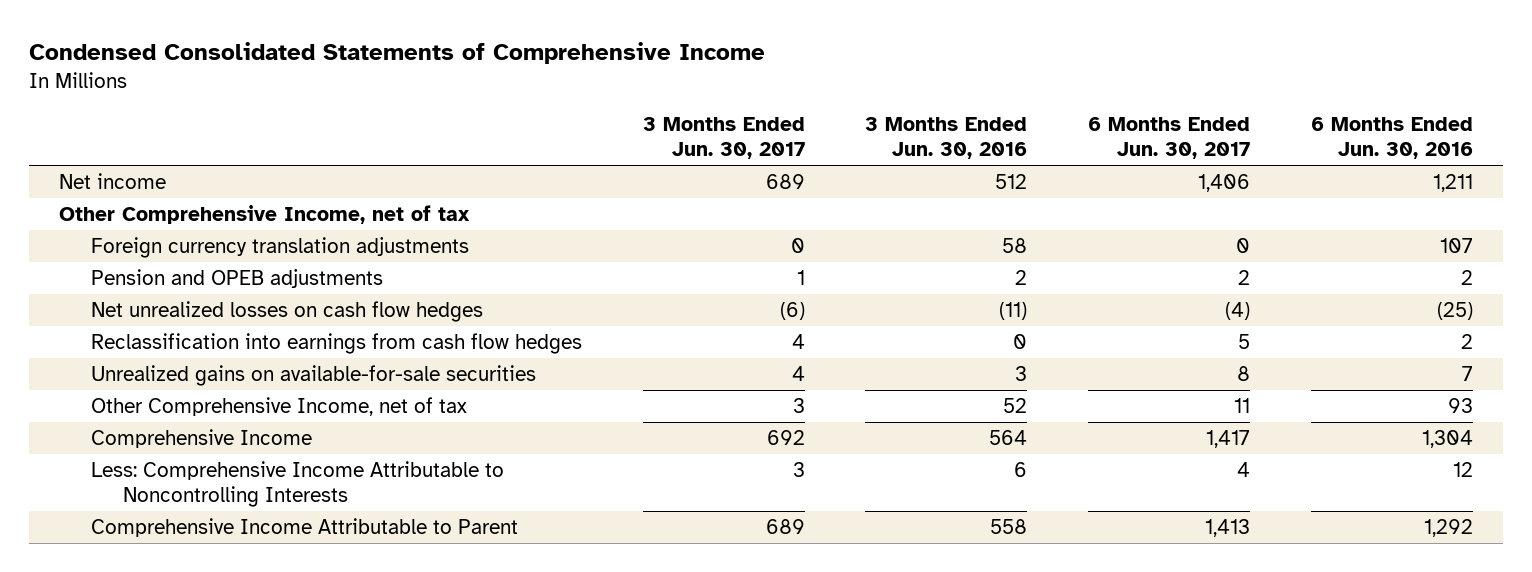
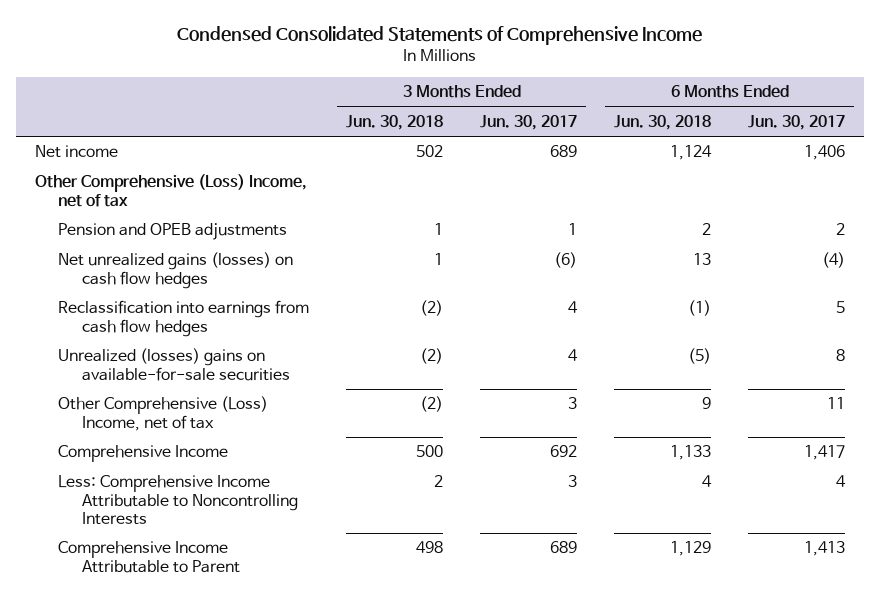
[865,117,1028,160] 3 Months Ended Jun. 30, 2016 -> none
[1310,117,1473,160] 6 Months Ended Jun. 30, 2016 -> none
none -> [346,114,444,130] Jun. 30, 2018
none -> [614,114,712,130] Jun. 30, 2018
[90,237,469,259] Foreign currency translation adjustments -> none
[59,205,471,225] Other Comprehensive Income, net of tax -> [34,174,307,207] Other Comprehensive (Loss) Income, net of tax
[90,301,483,323] Net unrealized losses on cash flow hedges -> [58,252,294,289] Net unrealized gains (losses) on cash flow hedges
[90,365,536,387] Unrealized gains on available-for-sale securities -> [58,348,290,381] Unrealized (losses) gains on available-for-sale securities
[90,397,467,417] Other Comprehensive Income, net of tax -> [58,396,269,431] Other Comprehensive (Loss) Income, net of tax

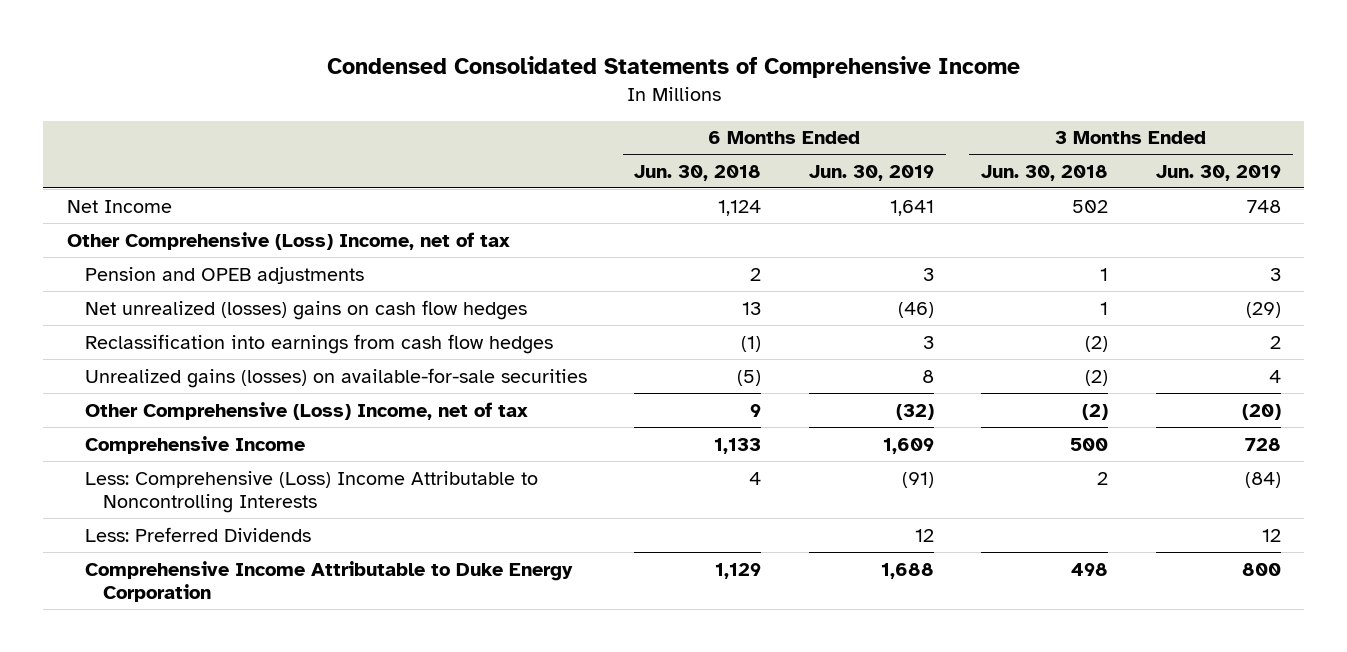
[480,114,578,130] Jun. 30, 2017 -> none
[748,114,846,130] Jun. 30, 2017 -> none
none -> [808,164,934,181] Jun. 30, 2019
none -> [1155,164,1281,181] Jun. 30, 2019
[34,145,118,159] Net income -> [66,199,172,213] Net Income
[58,252,294,289] Net unrealized gains (losses) on cash flow hedges -> [84,299,527,320] Net unrealized (losses) gains on cash flow hedges
[58,348,290,381] Unrealized (losses) gains on available-for-sale securities -> [84,367,587,388] Unrealized gains (losses) on available-for-sale securities
[58,475,298,525] Less: Comprehensive Income Attributable to Noncontrolling Interests -> [84,470,538,513] Less: Comprehensive (Loss) Income Attributable to Noncontrolling Interests
none -> [84,526,311,542] Less: Preferred Dividends
[58,541,240,573] Comprehensive Income Attributable to Parent -> [84,560,573,602] Comprehensive Income Attributable to Duke Energy Corporation

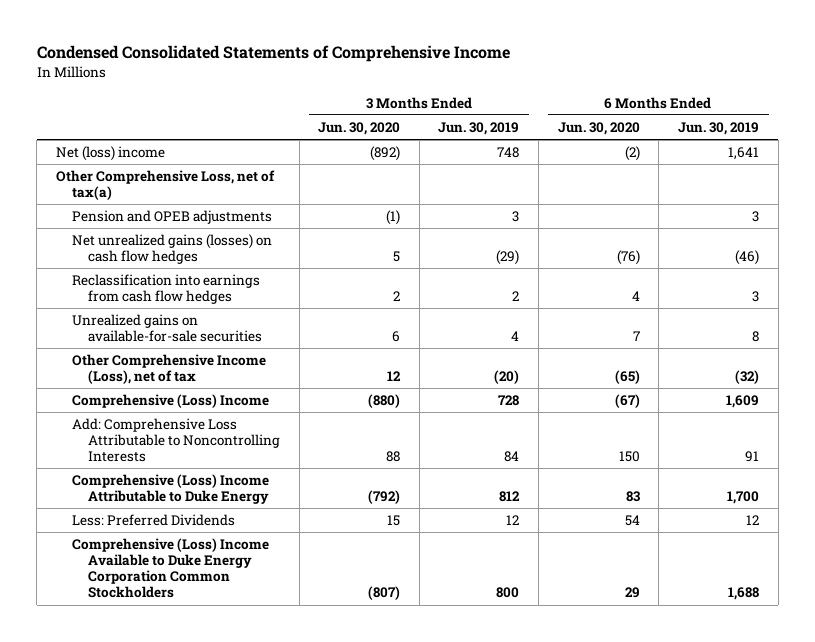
[634,164,762,181] Jun. 30, 2018 -> none
[981,164,1109,181] Jun. 30, 2018 -> none
none -> [318,121,401,135] Jun. 30, 2020
none -> [557,121,640,135] Jun. 30, 2020
[66,199,172,213] Net Income -> [55,146,165,162] Net (loss) income
[66,231,510,250] Other Comprehensive (Loss) Income, net of tax -> [55,170,275,201] Other Comprehensive Loss, net of tax(a)
[84,299,527,320] Net unrealized (losses) gains on cash flow hedges -> [71,234,272,265] Net unrealized gains (losses) on cash flow hedges
[84,367,587,388] Unrealized gains (losses) on available-for-sale securities -> [71,314,262,343] Unrealized gains on available-for-sale securities
[84,401,528,420] Other Comprehensive (Loss) Income, net of tax -> [71,354,266,385] Other Comprehensive Income (Loss), net of tax
[84,435,305,454] Comprehensive Income -> [71,394,269,409] Comprehensive (Loss) Income
[84,470,538,513] Less: Comprehensive (Loss) Income Attributable to Noncontrolling Interests -> [71,418,280,463] Add: Comprehensive Loss Attributable to Noncontrolling Interests
[901,471,934,488] (91) -> [745,451,760,463] 91
[1244,471,1281,488] (84) -> [504,451,520,463] 84
none -> [71,474,269,505] Comprehensive (Loss) Income Attributable to Duke Energy
[84,560,573,602] Comprehensive Income Attributable to Duke Energy Corporation -> [71,538,269,599] Comprehensive (Loss) Income Available to Duke Energy Corporation Common Stockholders

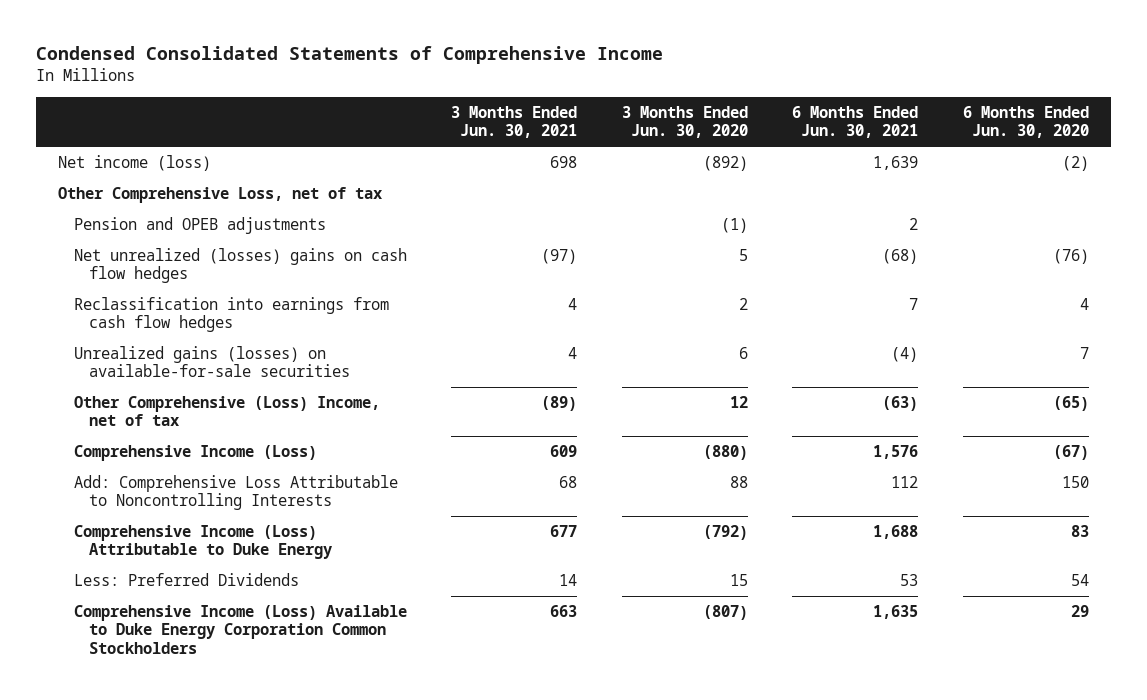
[438,121,520,135] Jun. 30, 2019 -> none
[678,121,760,135] Jun. 30, 2019 -> none
none -> [451,105,578,139] 3 Months Ended Jun. 30, 2021
none -> [792,105,919,139] 6 Months Ended Jun. 30, 2021
[55,146,165,162] Net (loss) income -> [58,155,212,172] Net income (loss)
[55,170,275,201] Other Comprehensive Loss, net of tax(a) -> [58,187,383,204] Other Comprehensive Loss, net of tax
[71,234,272,265] Net unrealized gains (losses) on cash flow hedges -> [73,248,407,284] Net unrealized (losses) gains on cash flow hedges
[71,314,262,343] Unrealized gains on available-for-sale securities -> [73,346,351,378] Unrealized gains (losses) on available-for-sale securities
[71,354,266,385] Other Comprehensive Income (Loss), net of tax -> [73,396,380,427] Other Comprehensive (Loss) Income, net of tax
[71,394,269,409] Comprehensive (Loss) Income -> [73,445,317,462] Comprehensive Income (Loss)
[71,474,269,505] Comprehensive (Loss) Income Attributable to Duke Energy -> [73,525,333,560] Comprehensive Income (Loss) Attributable to Duke Energy
[71,538,269,599] Comprehensive (Loss) Income Available to Duke Energy Corporation Common Stockholders -> [73,605,407,654] Comprehensive Income (Loss) Available to Duke Energy Corporation Common Stockholders

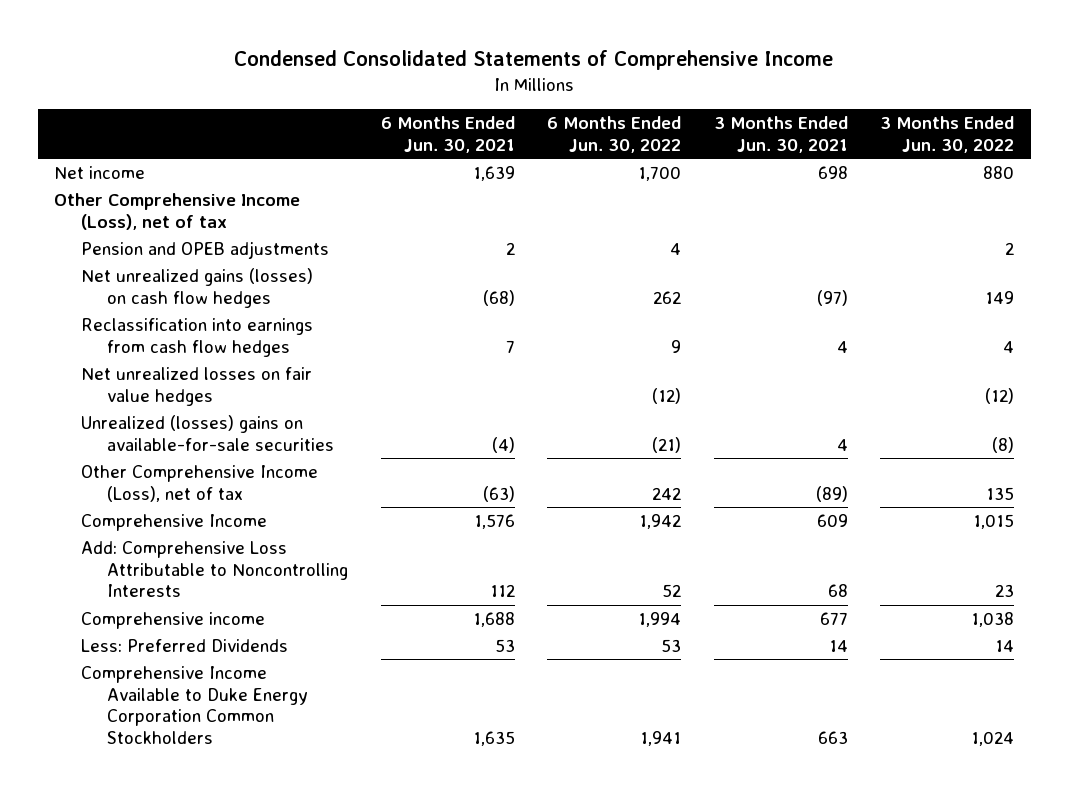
[621,105,748,139] 3 Months Ended Jun. 30, 2020 -> none
[962,105,1089,139] 6 Months Ended Jun. 30, 2020 -> none
none -> [547,116,682,153] 6 Months Ended Jun. 30, 2022
none -> [880,116,1015,153] 3 Months Ended Jun. 30, 2022
[58,155,212,172] Net income (loss) -> [54,165,146,179] Net income
[58,187,383,204] Other Comprehensive Loss, net of tax -> [54,192,301,230] Other Comprehensive Income (Loss), net of tax
[73,248,407,284] Net unrealized (losses) gains on cash flow hedges -> [80,267,313,308] Net unrealized gains (losses) on cash flow hedges
none -> [80,366,312,406] Net unrealized losses on fair value hedges
[73,346,351,378] Unrealized gains (losses) on available-for-sale securities -> [80,414,335,451] Unrealized (losses) gains on available-for-sale securities
[73,396,380,427] Other Comprehensive (Loss) Income, net of tax -> [80,464,318,502] Other Comprehensive Income (Loss), net of tax
[73,445,317,462] Comprehensive Income (Loss) -> [80,513,267,531] Comprehensive Income
[73,525,333,560] Comprehensive Income (Loss) Attributable to Duke Energy -> [80,611,265,629] Comprehensive income
[73,605,407,654] Comprehensive Income (Loss) Available to Duke Energy Corporation Common Stockholders -> [80,665,309,745] Comprehensive Income Available to Duke Energy Corporation Common Stockholders

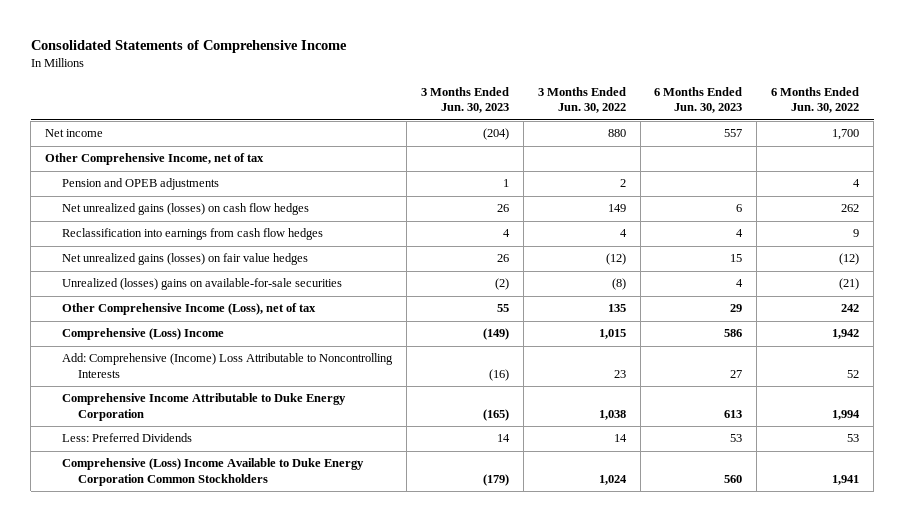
[234,50,834,71] Condensed Consolidated Statements of Comprehensive Income -> [30,40,347,54] Consolidated Statements of Comprehensive Income
[380,116,515,153] 6 Months Ended Jun. 30, 2021 -> none
[713,116,848,153] 3 Months Ended Jun. 30, 2021 -> none
none -> [420,87,509,114] 3 Months Ended Jun. 30, 2023
none -> [654,87,743,114] 6 Months Ended Jun. 30, 2023
[54,192,301,230] Other Comprehensive Income (Loss), net of tax -> [45,153,265,166] Other Comprehensive Income, net of tax
[80,366,312,406] Net unrealized losses on fair value hedges -> [61,253,308,266] Net unrealized gains (losses) on fair value hedges
[80,513,267,531] Comprehensive Income -> [61,328,224,341] Comprehensive (Loss) Income
[80,540,349,598] Add: Comprehensive Loss Attributable to Noncontrolling Interests -> [61,353,393,378] Add: Comprehensive (Income) Loss Attributable to Noncontrolling Interests
[80,611,265,629] Comprehensive income -> [61,393,346,421] Comprehensive Income Attributable to Duke Energy Corporation
[80,665,309,745] Comprehensive Income Available to Duke Energy Corporation Common Stockholders -> [61,458,364,486] Comprehensive (Loss) Income Available to Duke Energy Corporation Common Stockholders

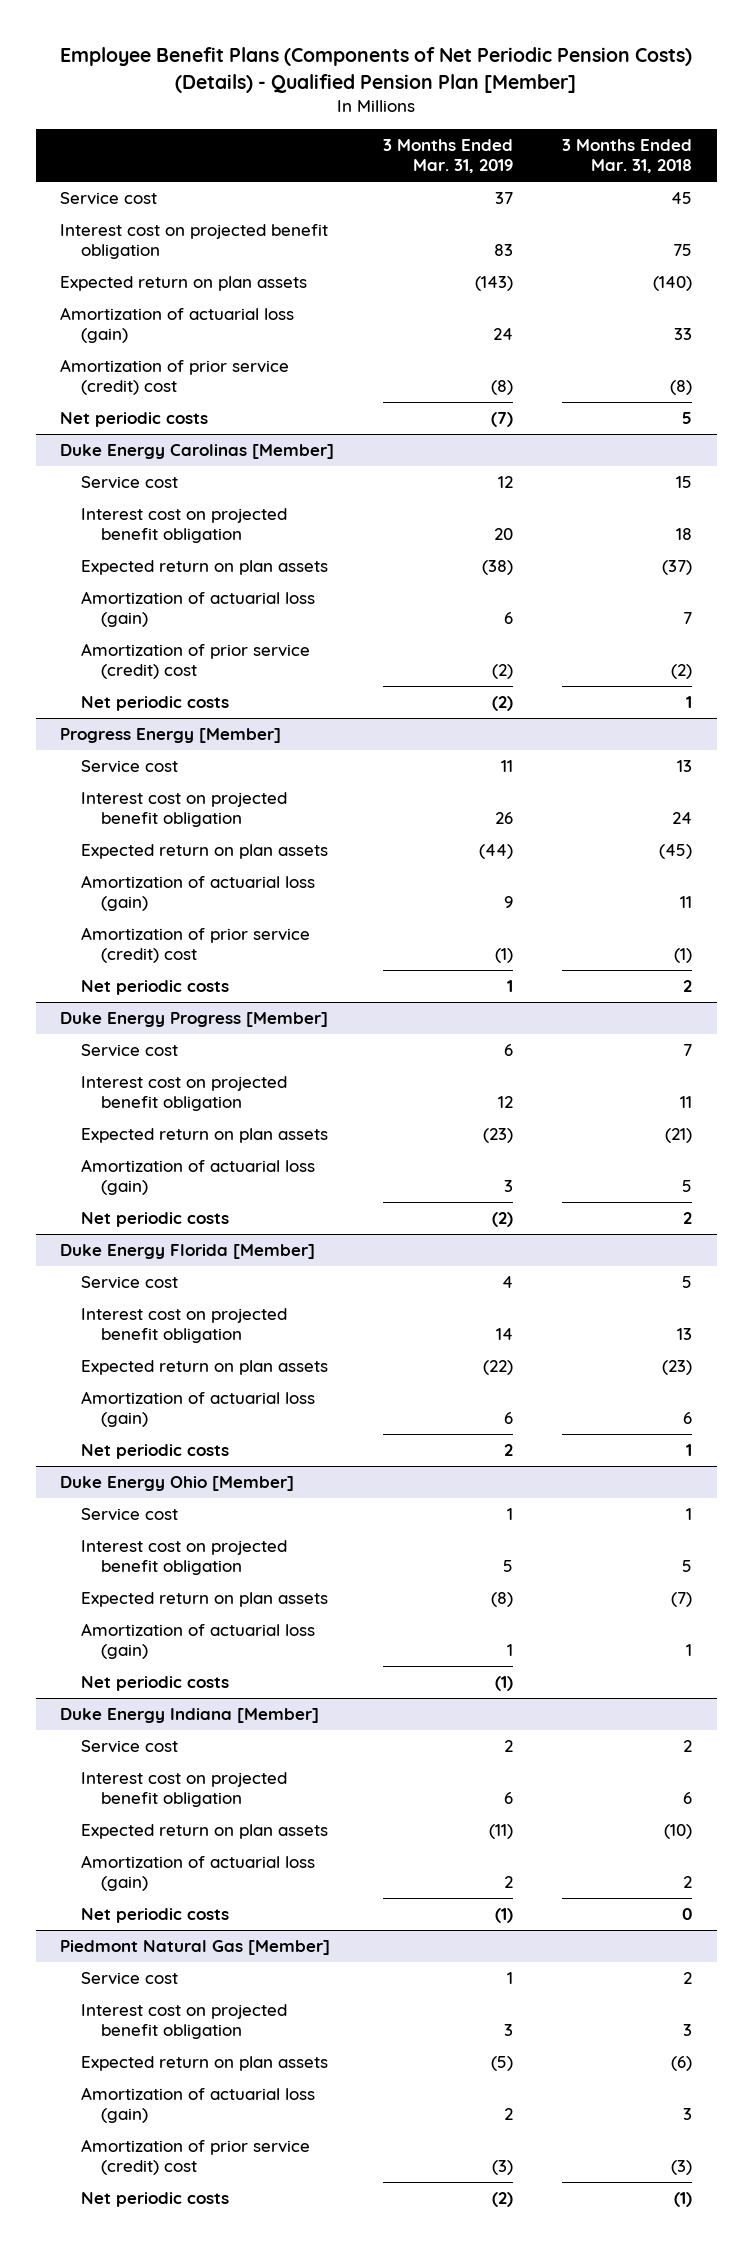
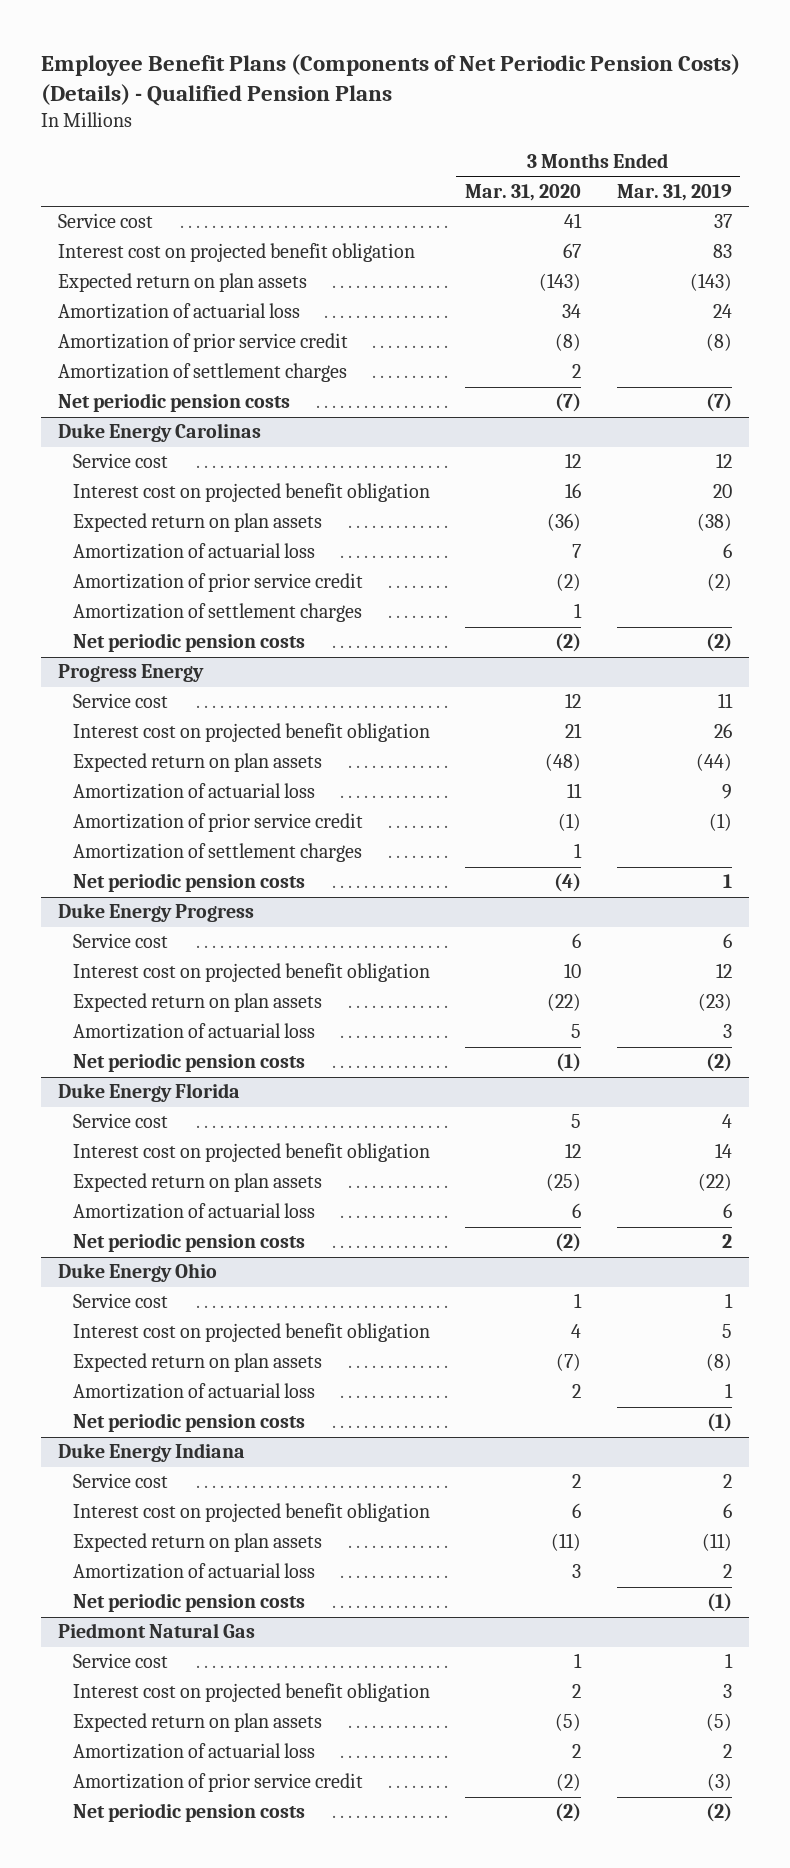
[60,47,693,93] Employee Benefit Plans (Components of Net Periodic Pension Costs) (Details) - Qualified Pension Plan [Member] -> [40,53,740,106] Employee Benefit Plans (Components of Net Periodic Pension Costs) (Details) - Qualified Pension Plans
[562,139,693,174] 3 Months Ended Mar. 31, 2018 -> none
none -> [465,183,582,201] Mar. 31, 2020
[60,307,295,344] Amortization of actuarial loss (gain) -> [58,303,301,320] Amortization of actuarial loss
[60,359,290,396] Amortization of prior service (credit) cost -> [58,333,349,353] Amortization of prior service credit
none -> [58,363,348,383] Amortization of settlement charges
[60,412,209,428] Net periodic costs -> [58,393,291,413] Net periodic pension costs
[60,444,335,460] Duke Energy Carolinas [Member] -> [58,423,262,443] Duke Energy Carolinas
[80,591,315,628] Amortization of actuarial loss (gain) -> [72,543,315,560] Amortization of actuarial loss
[80,643,310,680] Amortization of prior service (credit) cost -> [72,573,363,593] Amortization of prior service credit
none -> [72,603,362,623] Amortization of settlement charges
[80,696,229,712] Net periodic costs -> [72,633,305,653] Net periodic pension costs
[60,728,282,744] Progress Energy [Member] -> [58,664,205,683] Progress Energy
[80,875,315,912] Amortization of actuarial loss (gain) -> [72,783,315,800] Amortization of actuarial loss
[80,927,310,964] Amortization of prior service (credit) cost -> [72,813,363,833] Amortization of prior service credit
none -> [72,843,362,863] Amortization of settlement charges
[80,980,229,996] Net periodic costs -> [72,873,305,893] Net periodic pension costs
[60,1012,329,1028] Duke Energy Progress [Member] -> [58,903,255,923] Duke Energy Progress
[80,1159,315,1196] Amortization of actuarial loss (gain) -> [72,1023,315,1040] Amortization of actuarial loss
[80,1212,229,1228] Net periodic costs -> [72,1053,305,1073] Net periodic pension costs
[60,1244,316,1260] Duke Energy Florida [Member] -> [58,1083,241,1103] Duke Energy Florida
[80,1391,315,1428] Amortization of actuarial loss (gain) -> [72,1203,315,1220] Amortization of actuarial loss
[80,1444,229,1460] Net periodic costs -> [72,1233,305,1253] Net periodic pension costs
[60,1476,295,1492] Duke Energy Ohio [Member] -> [58,1263,218,1283] Duke Energy Ohio
[80,1623,315,1660] Amortization of actuarial loss (gain) -> [72,1383,315,1400] Amortization of actuarial loss
[80,1676,229,1692] Net periodic costs -> [72,1413,305,1433] Net periodic pension costs
[60,1708,320,1724] Duke Energy Indiana [Member] -> [58,1443,246,1463] Duke Energy Indiana
[80,1855,315,1892] Amortization of actuarial loss (gain) -> [72,1563,315,1580] Amortization of actuarial loss
[80,1908,229,1924] Net periodic costs -> [72,1593,305,1613] Net periodic pension costs
[60,1940,331,1956] Piedmont Natural Gas [Member] -> [58,1623,256,1639] Piedmont Natural Gas
[80,2087,315,2124] Amortization of actuarial loss (gain) -> [72,1743,315,1760] Amortization of actuarial loss
[80,2139,310,2176] Amortization of prior service (credit) cost -> [72,1773,363,1793] Amortization of prior service credit
[80,2192,229,2208] Net periodic costs -> [72,1803,305,1823] Net periodic pension costs

